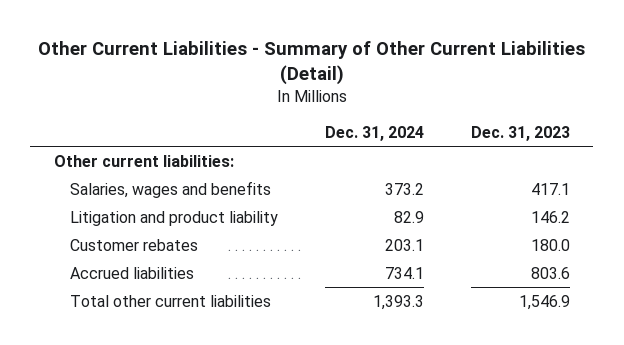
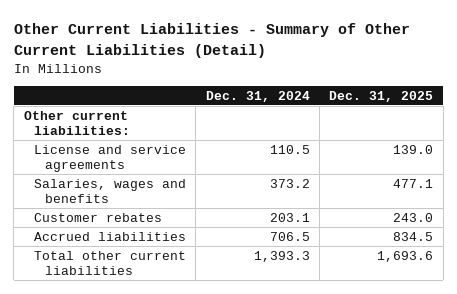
[470,125,570,141] Dec. 31, 2023 -> none
none -> [329,90,434,102] Dec. 31, 2025
none -> [34,144,187,173] License and service agreements
[69,210,278,226] Litigation and product liability -> none
[384,266,424,279] 734.1 -> [269,231,310,241] 706.5

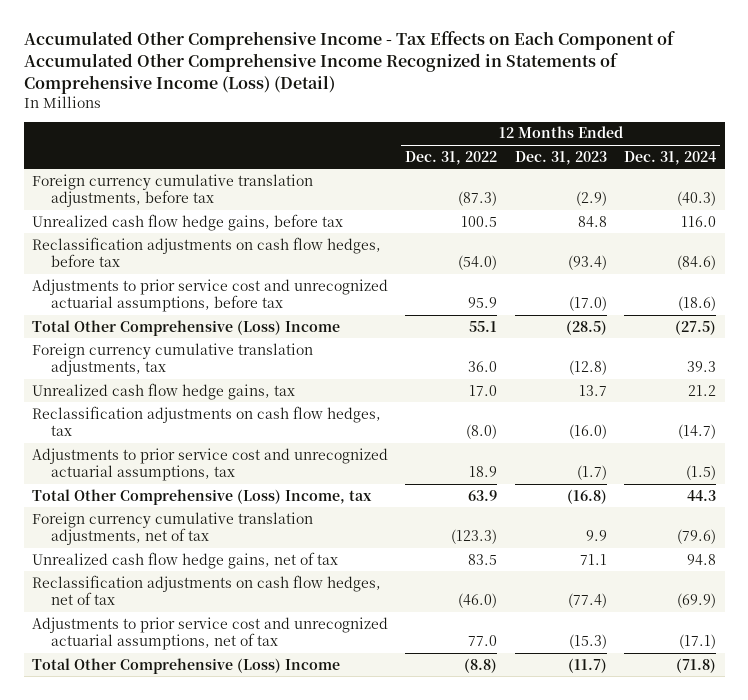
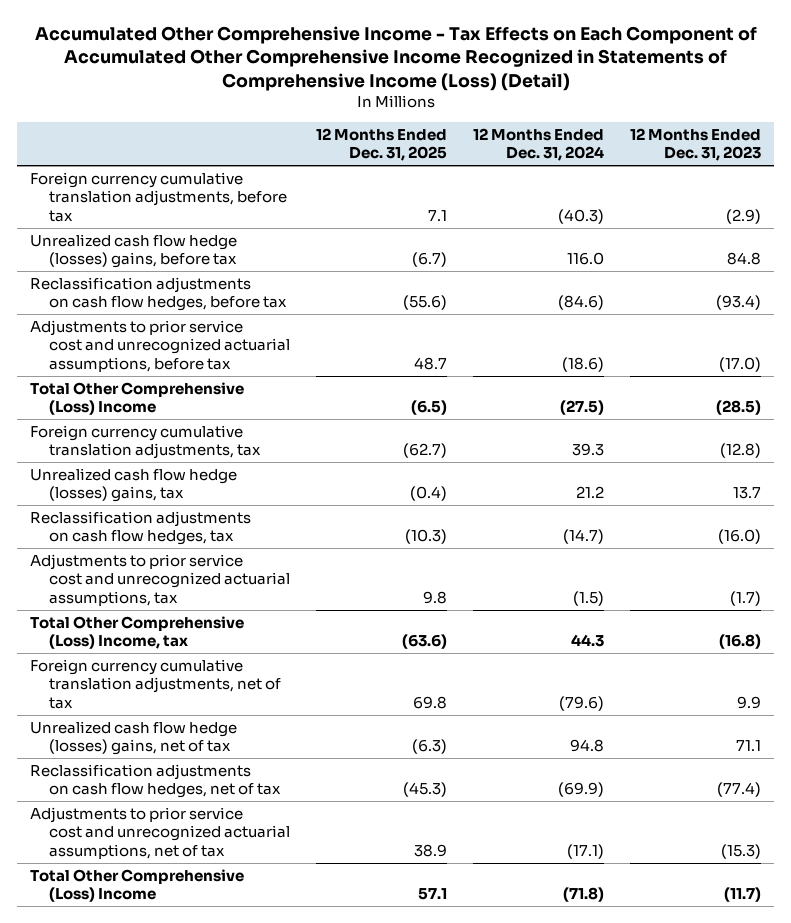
[405,150,498,165] Dec. 31, 2022 -> none
none -> [316,127,448,162] 12 Months Ended Dec. 31, 2025
[32,213,344,231] Unrealized cash flow hedge gains, before tax -> [29,233,238,269] Unrealized cash flow hedge (losses) gains, before tax
[32,382,296,400] Unrealized cash flow hedge gains, tax -> [29,467,237,503] Unrealized cash flow hedge (losses) gains, tax
[32,551,339,569] Unrealized cash flow hedge gains, net of tax -> [29,720,237,756] Unrealized cash flow hedge (losses) gains, net of tax

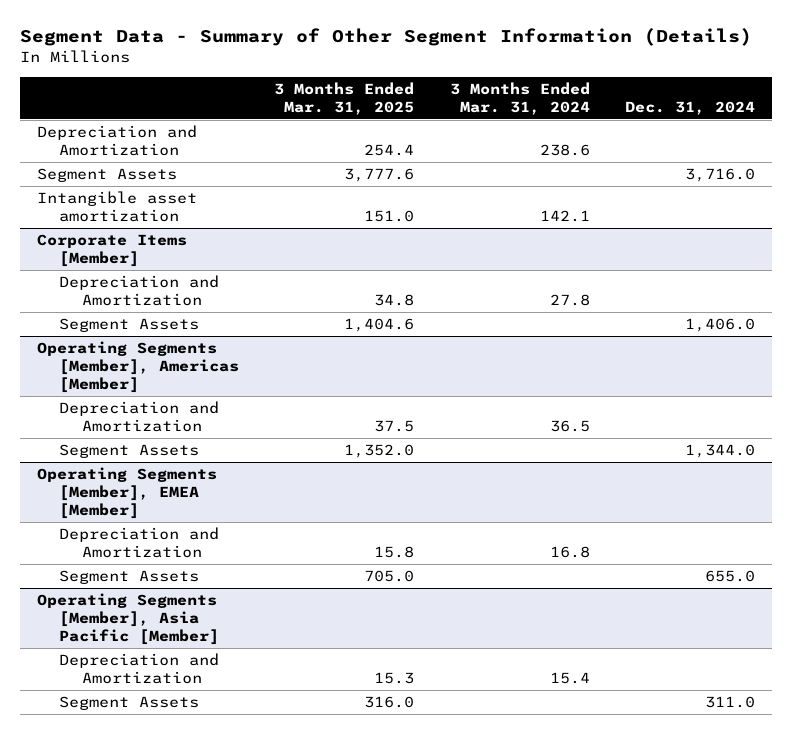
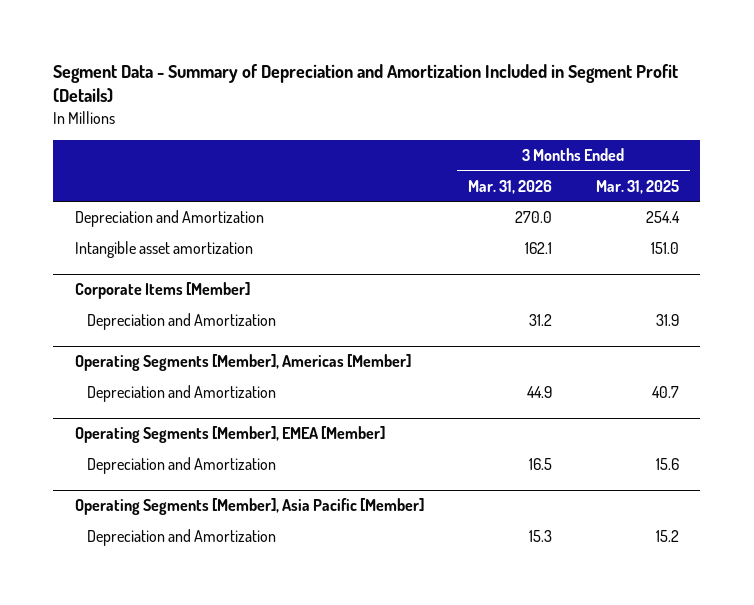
[19,28,752,47] Segment Data - Summary of Other Segment Information (Details) -> [53,63,679,104] Segment Data - Summary of Depreciation and Amortization Included in Segment Profit (Details)
[449,81,590,115] 3 Months Ended Mar. 31, 2024 -> none
[624,100,755,115] Dec. 31, 2024 -> none
none -> [467,179,552,194] Mar. 31, 2026
[37,168,178,183] Segment Assets -> none
[59,318,200,333] Segment Assets -> none
[374,294,415,307] 34.8 -> [655,314,679,327] 31.9
[59,444,200,459] Segment Assets -> none
[374,420,415,433] 37.5 -> [651,386,679,399] 40.7
[59,570,200,585] Segment Assets -> none
[374,546,415,559] 15.8 -> [655,458,679,471] 15.6
[59,696,200,711] Segment Assets -> none
[374,672,415,685] 15.3 -> [655,530,679,543] 15.2

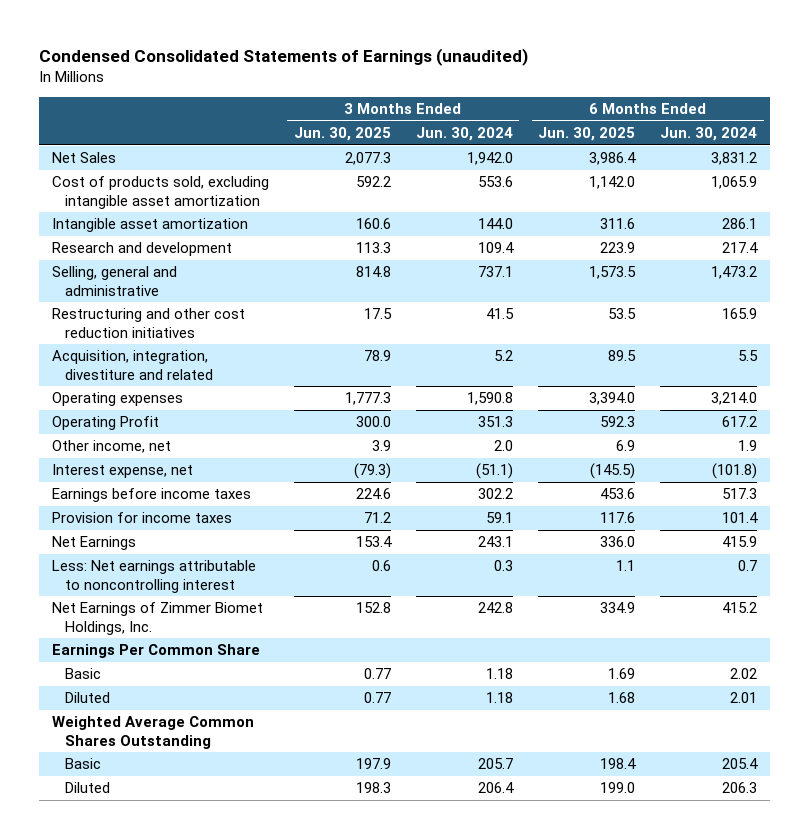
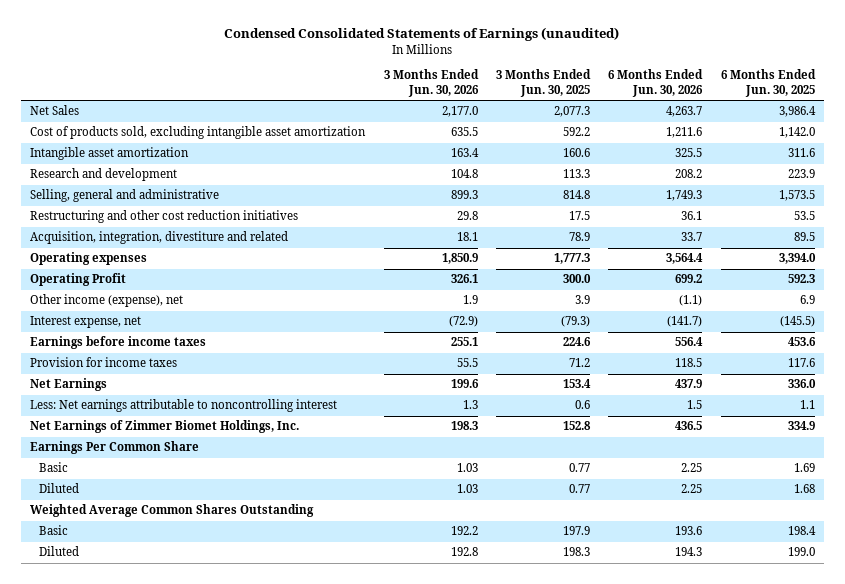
[415,126,513,141] Jun. 30, 2024 -> none
[660,126,758,141] Jun. 30, 2024 -> none
none -> [383,69,479,97] 3 Months Ended Jun. 30, 2026
none -> [608,69,704,97] 6 Months Ended Jun. 30, 2026
[51,440,171,454] Other income, net -> [30,294,184,308] Other income (expense), net

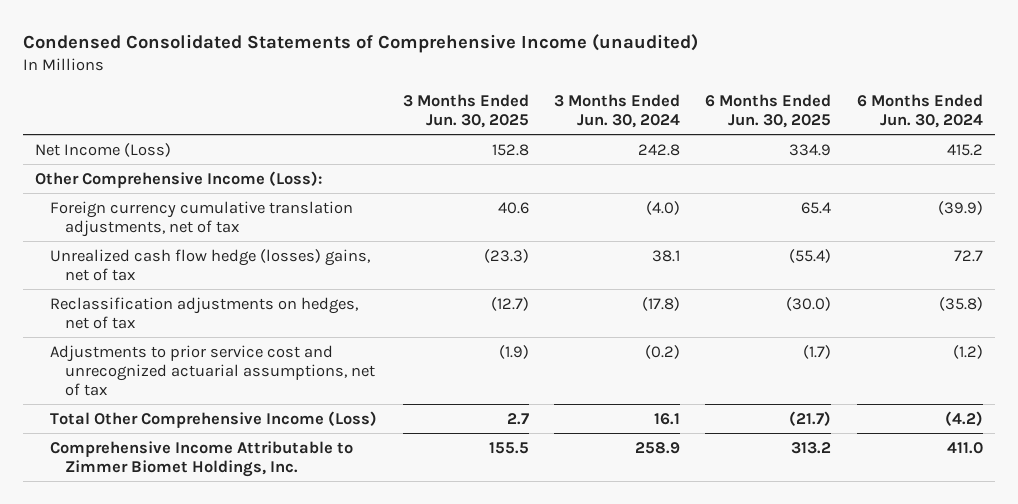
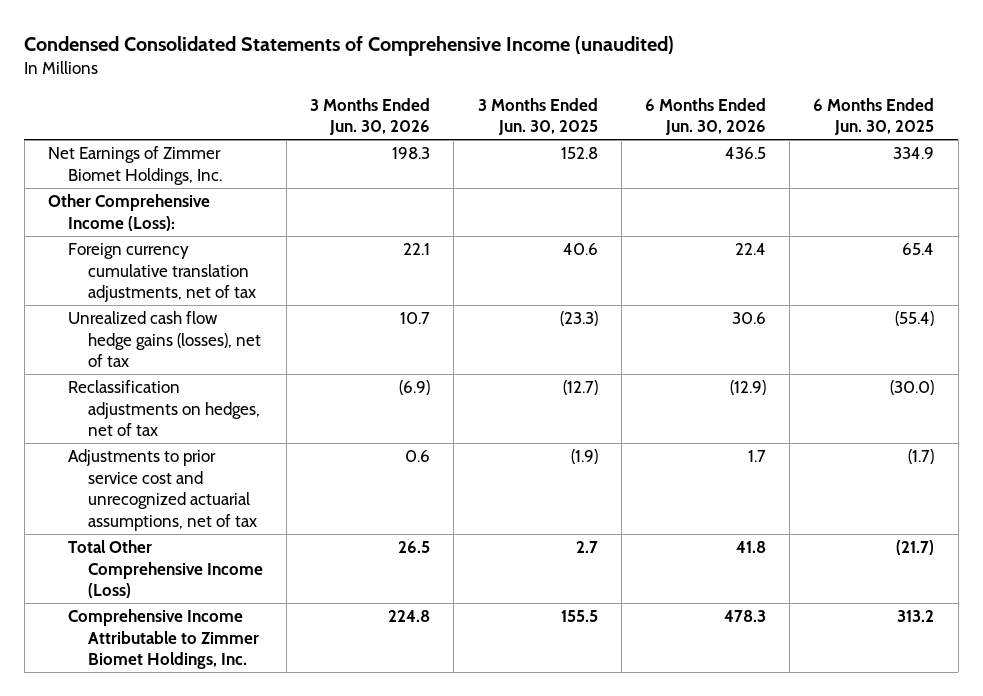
[553,93,680,128] 3 Months Ended Jun. 30, 2024 -> none
[856,93,983,128] 6 Months Ended Jun. 30, 2024 -> none
none -> [310,97,431,136] 3 Months Ended Jun. 30, 2026
none -> [645,97,767,136] 6 Months Ended Jun. 30, 2026
[35,142,172,157] Net Income (Loss) -> [48,146,222,185] Net Earnings of Zimmer Biomet Holdings, Inc.
[50,248,371,281] Unrealized cash flow hedge (losses) gains, net of tax -> [67,311,261,368] Unrealized cash flow hedge gains (losses), net of tax

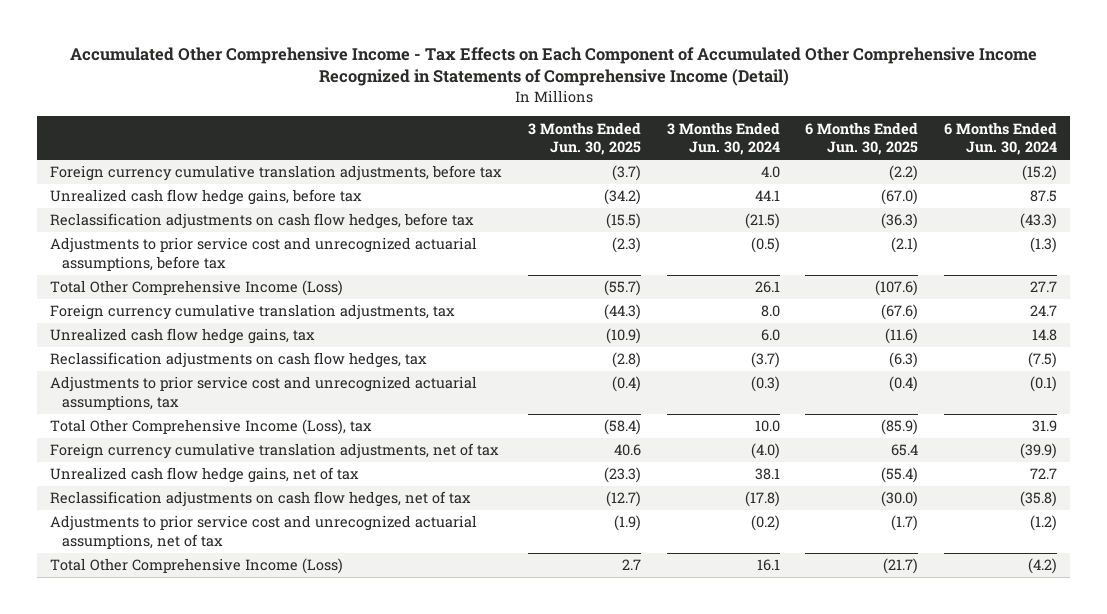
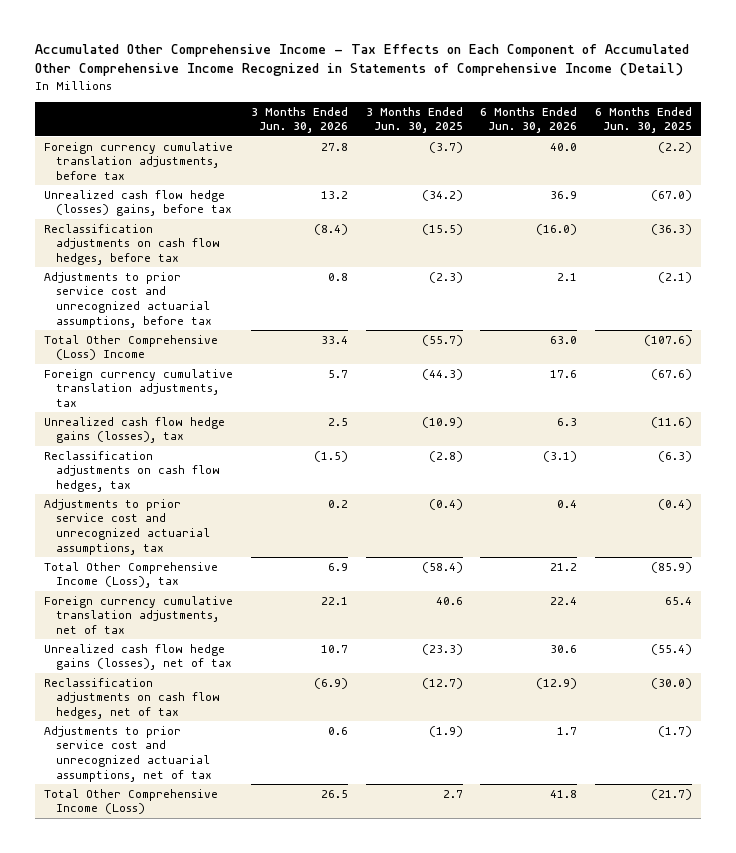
[666,121,780,156] 3 Months Ended Jun. 30, 2024 -> none
[943,121,1057,156] 6 Months Ended Jun. 30, 2024 -> none
none -> [250,106,348,134] 3 Months Ended Jun. 30, 2026
none -> [480,106,578,134] 6 Months Ended Jun. 30, 2026
[50,189,363,206] Unrealized cash flow hedge gains, before tax -> [44,189,233,217] Unrealized cash flow hedge (losses) gains, before tax
[50,280,344,297] Total Other Comprehensive Income (Loss) -> [44,334,219,361] Total Other Comprehensive (Loss) Income
[50,328,316,345] Unrealized cash flow hedge gains, tax -> [44,416,226,444] Unrealized cash flow hedge gains (losses), tax
[50,467,360,484] Unrealized cash flow hedge gains, net of tax -> [44,643,233,671] Unrealized cash flow hedge gains (losses), net of tax

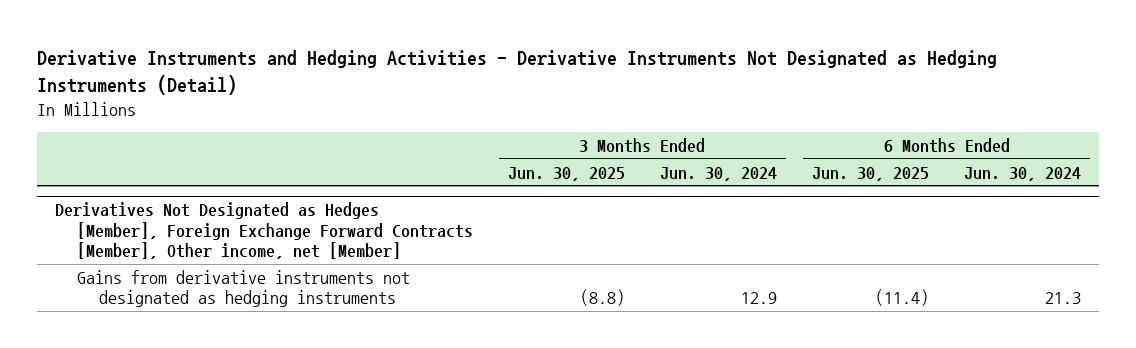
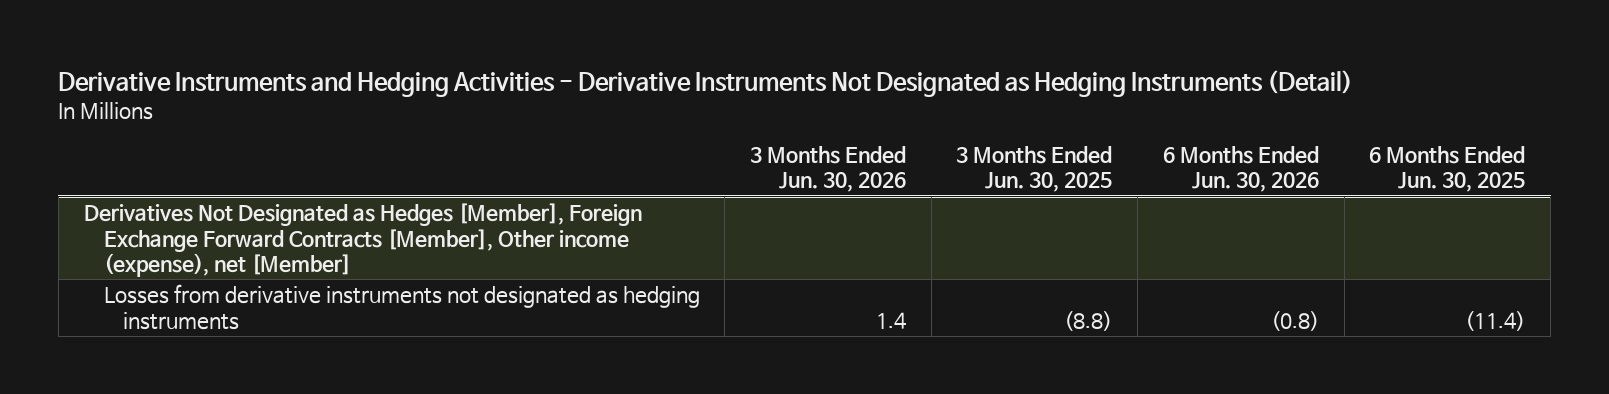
[660,166,778,181] Jun. 30, 2024 -> none
[964,166,1082,181] Jun. 30, 2024 -> none
none -> [750,145,907,193] 3 Months Ended Jun. 30, 2026
none -> [1162,145,1319,193] 6 Months Ended Jun. 30, 2026
[54,202,473,260] Derivatives Not Designated as Hedges [Member], Foreign Exchange Forward Contracts [Member], Other income, net [Member] -> [83,203,642,277] Derivatives Not Designated as Hedges [Member], Foreign Exchange Forward Contracts [Member], Other income (expense), net [Member]
[76,269,410,308] Gains from derivative instruments not designated as hedging instruments -> [103,284,700,330] Losses from derivative instruments not designated as hedging instruments

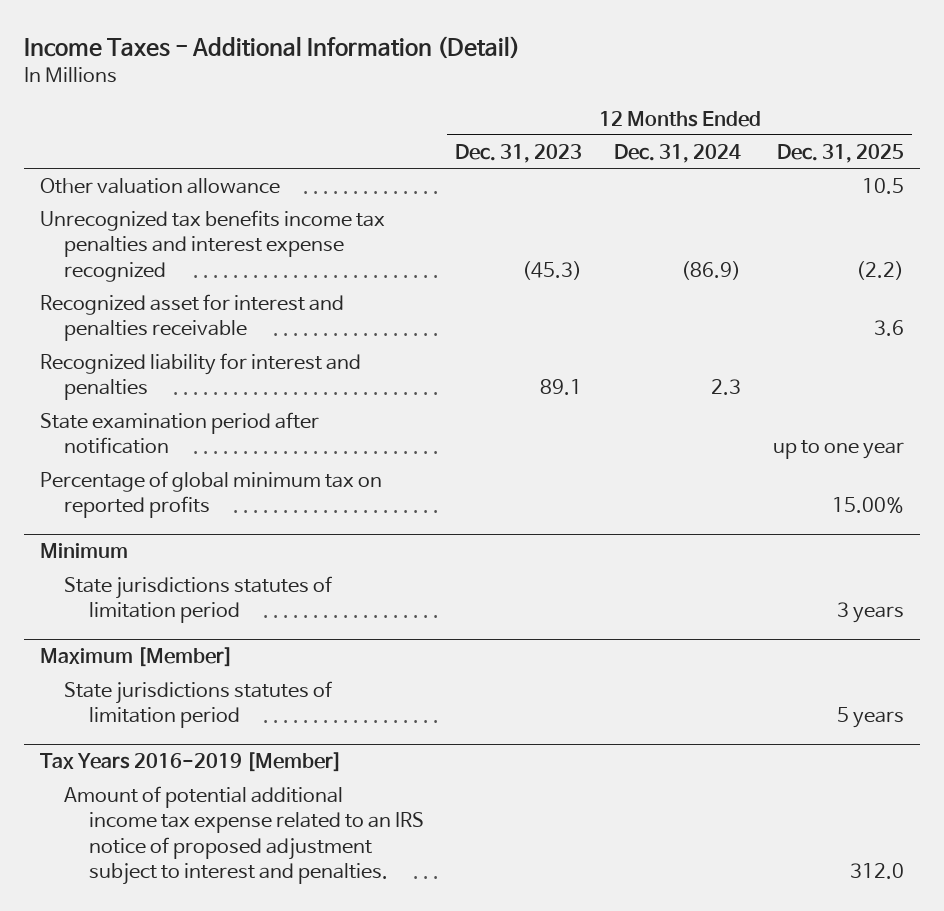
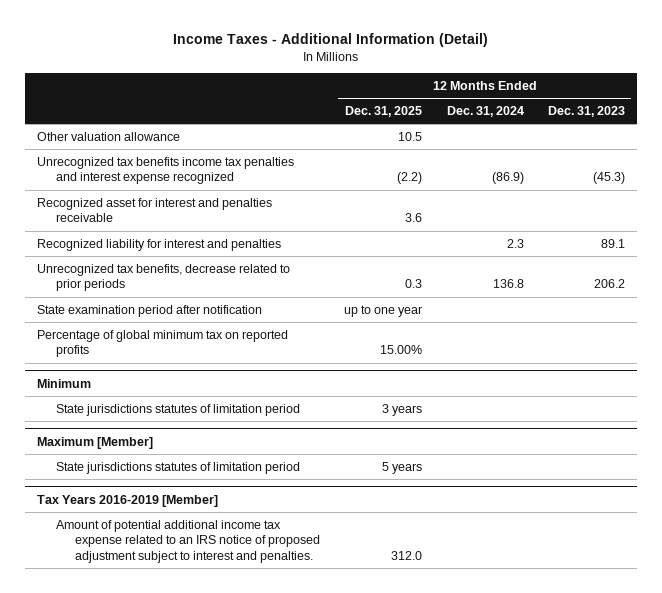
none -> [37,263,291,292] Unrecognized tax benefits, decrease related to prior periods

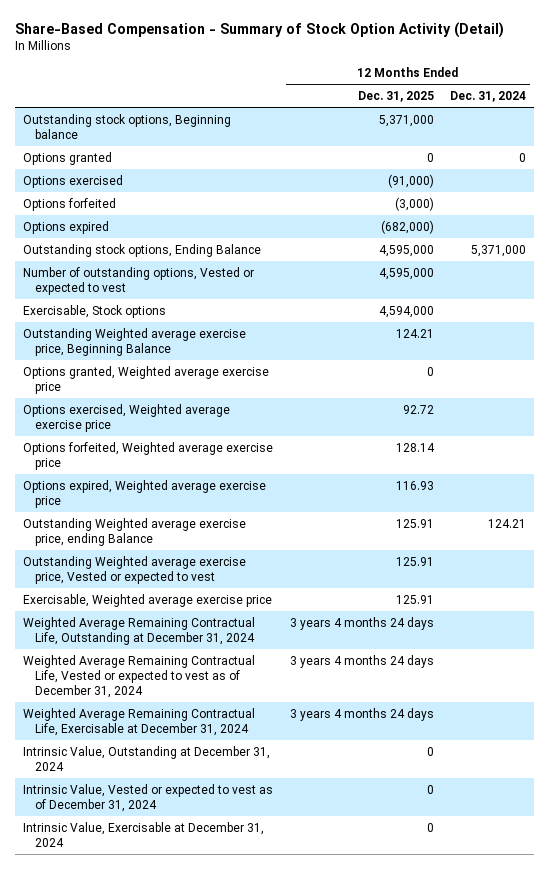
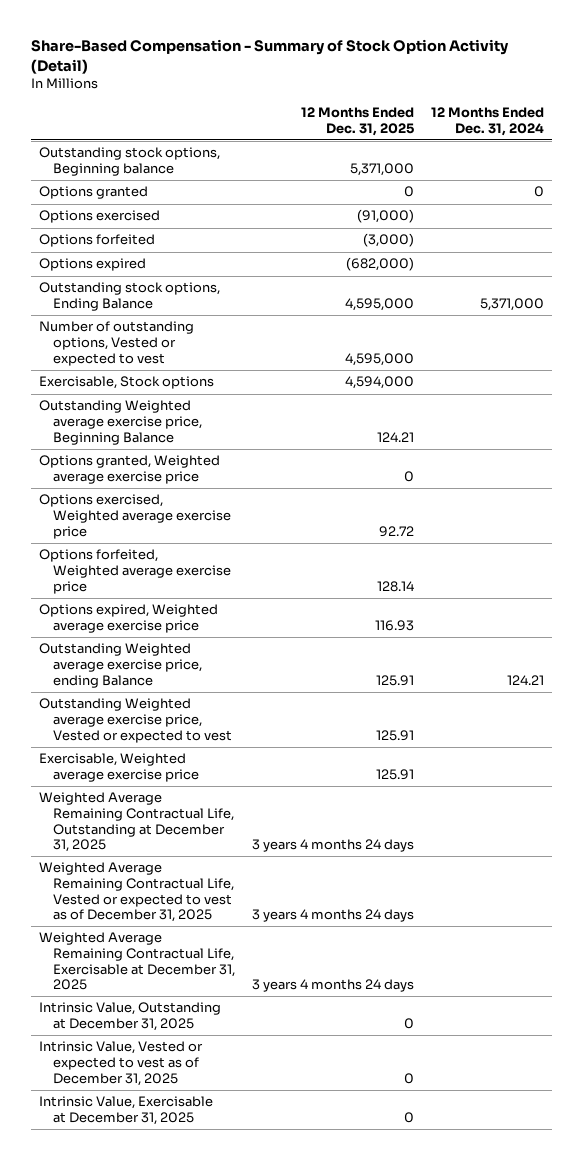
[23,616,256,645] Weighted Average Remaining Contractual Life, Outstanding at December 31, 2024 -> [39,792,235,853] Weighted Average Remaining Contractual Life, Outstanding at December 31, 2025
[23,654,256,699] Weighted Average Remaining Contractual Life, Vested or expected to vest as of December 31, 2024 -> [39,862,235,923] Weighted Average Remaining Contractual Life, Vested or expected to vest as of December 31, 2025
[23,707,256,736] Weighted Average Remaining Contractual Life, Exercisable at December 31, 2024 -> [39,932,236,991] Weighted Average Remaining Contractual Life, Exercisable at December 31, 2025
[23,745,271,771] Intrinsic Value, Outstanding at December 31, 2024 -> [39,1002,222,1032] Intrinsic Value, Outstanding at December 31, 2025
[23,783,274,812] Intrinsic Value, Vested or expected to vest as of December 31, 2024 -> [39,1041,204,1086] Intrinsic Value, Vested or expected to vest as of December 31, 2025
[23,821,265,847] Intrinsic Value, Exercisable at December 31, 2024 -> [39,1096,214,1126] Intrinsic Value, Exercisable at December 31, 2025

